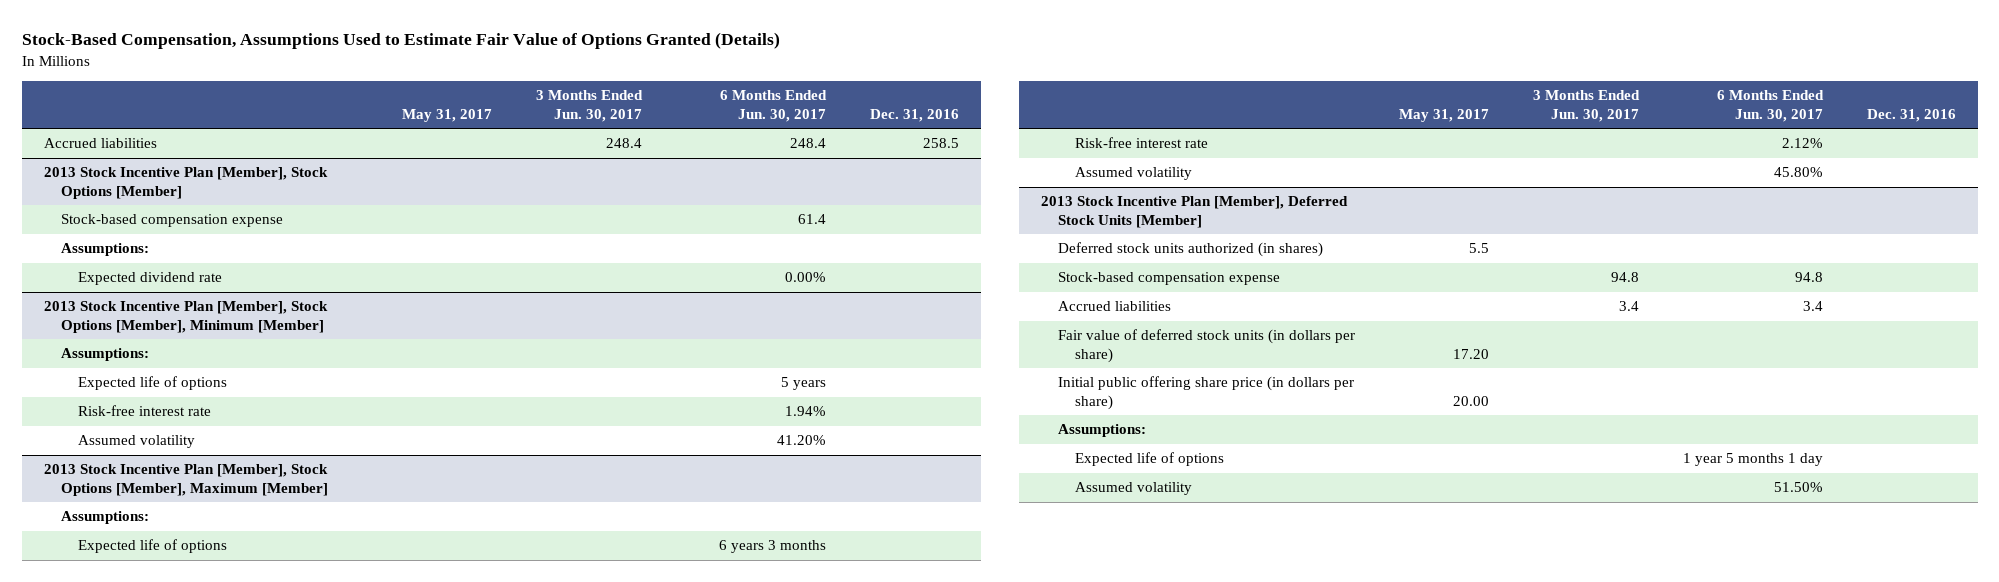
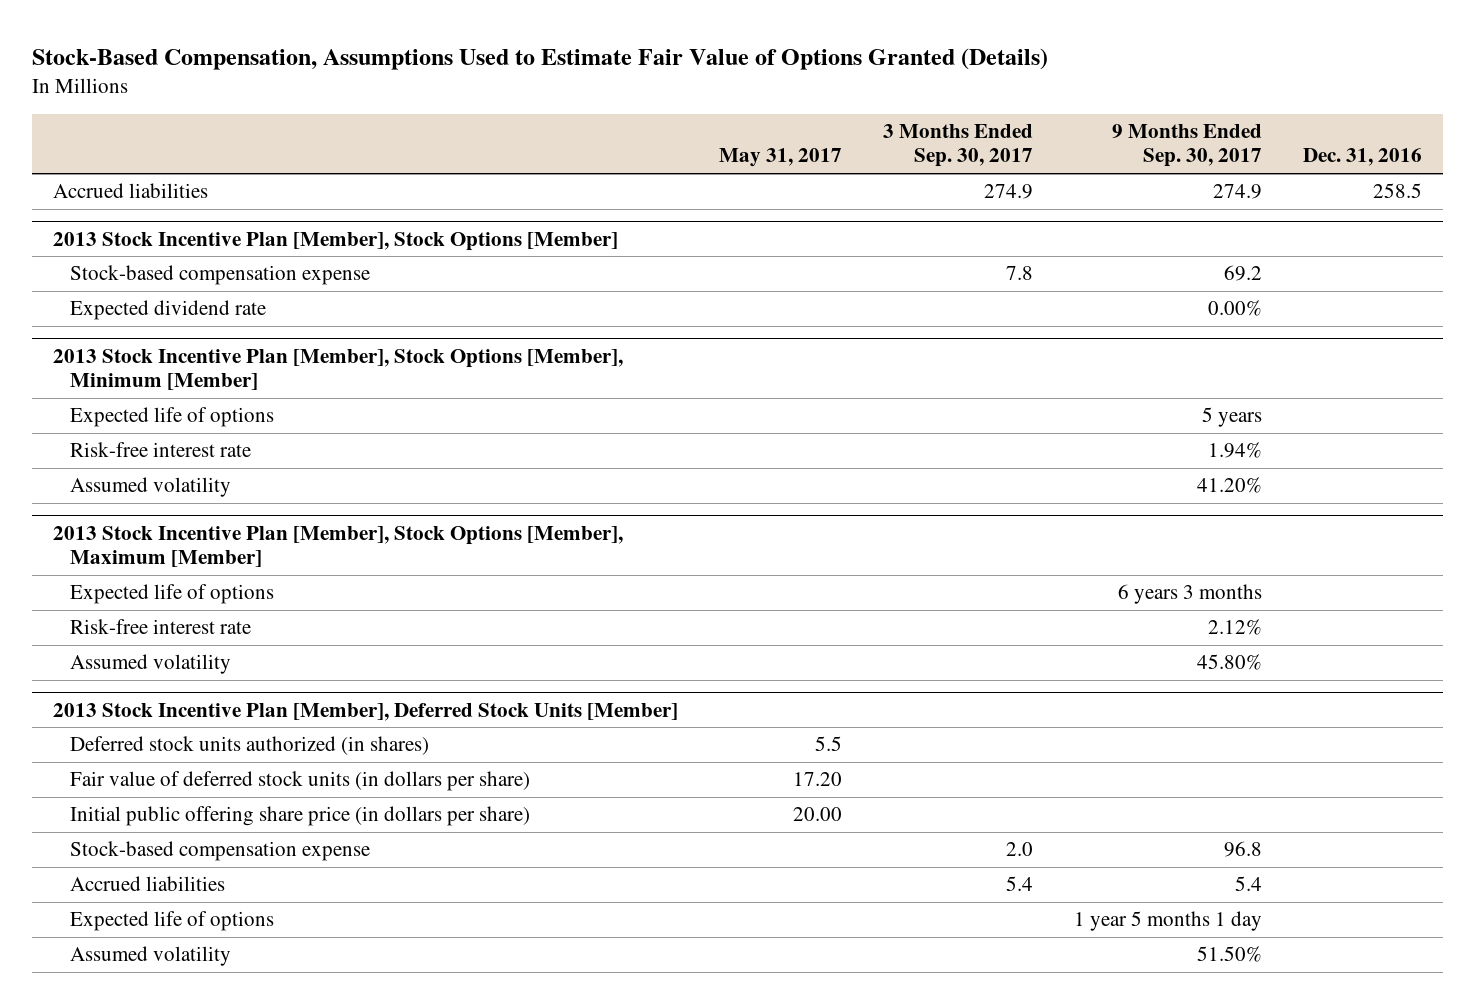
[535,90,643,123] 3 Months Ended Jun. 30, 2017 -> none
[719,90,827,123] 6 Months Ended Jun. 30, 2017 -> none
none -> [883,123,1034,168] 3 Months Ended Sep. 30, 2017
none -> [1112,123,1263,168] 9 Months Ended Sep. 30, 2017
[60,243,149,257] Assumptions: -> none
[60,348,149,362] Assumptions: -> none
[60,511,149,525] Assumptions: -> none
[1057,424,1146,438] Assumptions: -> none
[1057,272,1280,286] Stock-based compensation expense -> [69,841,370,862] Stock-based compensation expense
[1057,301,1171,312] Accrued liabilities -> [69,876,225,892] Accrued liabilities

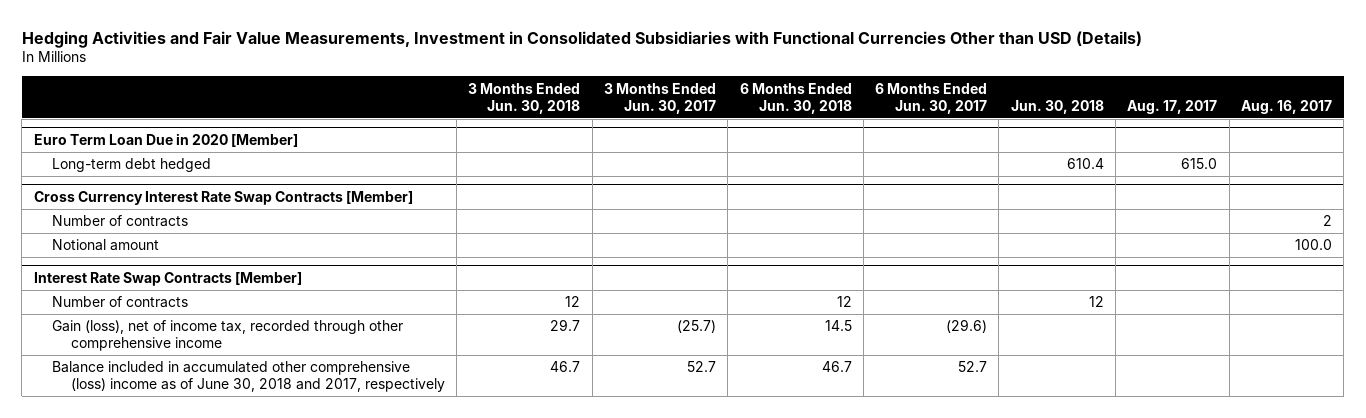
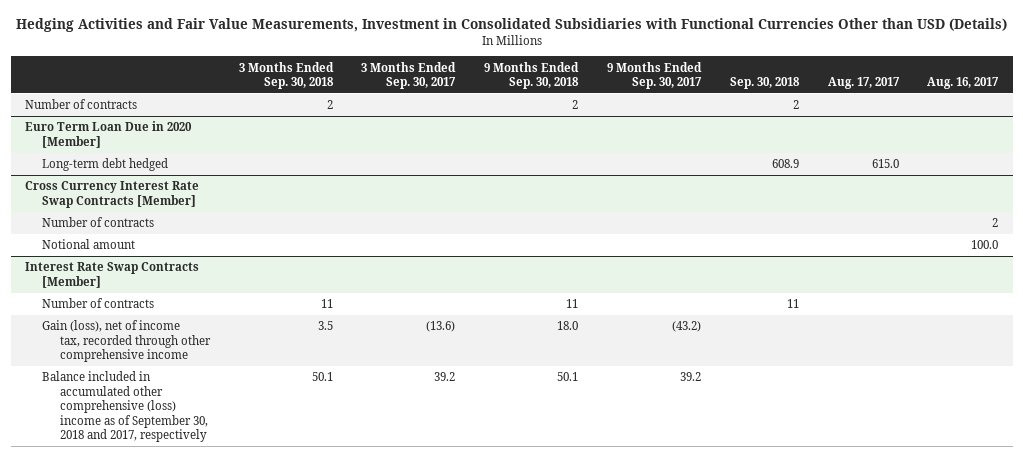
[468,82,581,114] 3 Months Ended Jun. 30, 2018 -> none
[603,82,716,114] 3 Months Ended Jun. 30, 2017 -> none
[739,82,852,114] 6 Months Ended Jun. 30, 2018 -> none
[875,82,988,114] 6 Months Ended Jun. 30, 2017 -> none
[1010,99,1104,114] Jun. 30, 2018 -> none
none -> [238,61,334,90] 3 Months Ended Sep. 30, 2018
none -> [361,61,457,90] 3 Months Ended Sep. 30, 2017
none -> [484,61,580,90] 9 Months Ended Sep. 30, 2018
none -> [606,61,702,90] 9 Months Ended Sep. 30, 2017
none -> [729,77,800,90] Sep. 30, 2018
none -> [25,99,138,110] Number of contracts
[52,361,445,393] Balance included in accumulated other comprehensive (loss) income as of June 30, 2018 and 2017, respectively -> [42,371,208,443] Balance included in accumulated other comprehensive (loss) income as of September 30, 2018 and 2017, respectively

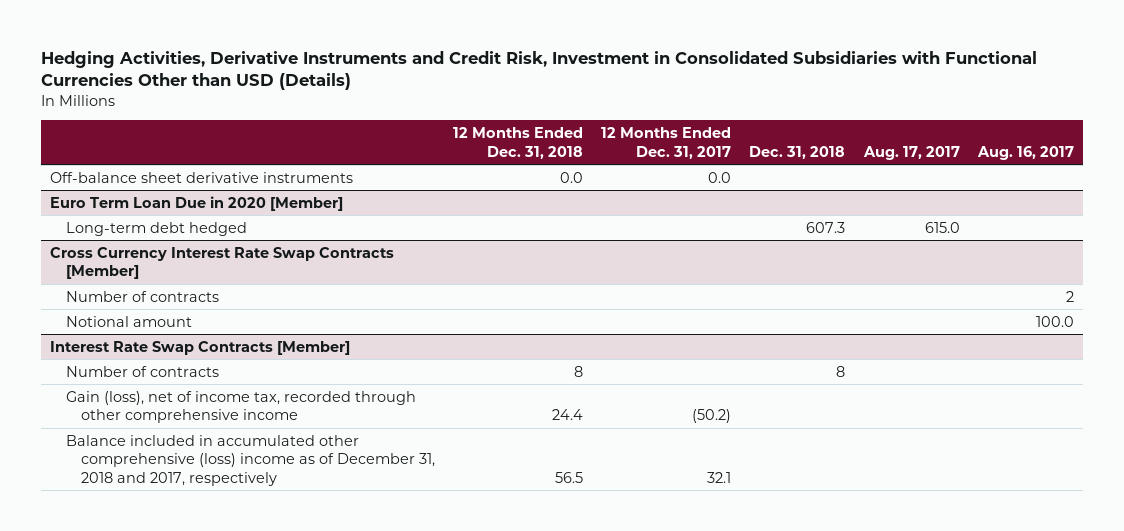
[15,17,1007,32] Hedging Activities and Fair Value Measurements, Investment in Consolidated Subsidiaries with Functional Currencies Other than USD (Details) -> [40,50,1037,91] Hedging Activities, Derivative Instruments and Credit Risk, Investment in Consolidated Subsidiaries with Functional Currencies Other than USD (Details)
[238,61,334,90] 3 Months Ended Sep. 30, 2018 -> none
[361,61,457,90] 3 Months Ended Sep. 30, 2017 -> none
[484,61,580,90] 9 Months Ended Sep. 30, 2018 -> none
[606,61,702,90] 9 Months Ended Sep. 30, 2017 -> none
[729,77,800,90] Sep. 30, 2018 -> none
none -> [453,127,584,159] 12 Months Ended Dec. 31, 2018
none -> [601,127,732,159] 12 Months Ended Dec. 31, 2017
none -> [749,145,846,159] Dec. 31, 2018
[25,99,138,110] Number of contracts -> none
none -> [50,171,354,183] Off-balance sheet derivative instruments
[42,371,208,443] Balance included in accumulated other comprehensive (loss) income as of September 30, 2018 and 2017, respectively -> [65,434,435,486] Balance included in accumulated other comprehensive (loss) income as of December 31, 2018 and 2017, respectively

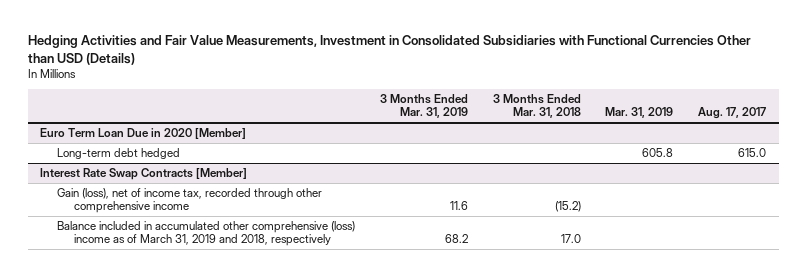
[40,50,1037,91] Hedging Activities, Derivative Instruments and Credit Risk, Investment in Consolidated Subsidiaries with Functional Currencies Other than USD (Details) -> [27,35,751,65] Hedging Activities and Fair Value Measurements, Investment in Consolidated Subsidiaries with Functional Currencies Other than USD (Details)
[453,127,584,159] 12 Months Ended Dec. 31, 2018 -> none
[601,127,732,159] 12 Months Ended Dec. 31, 2017 -> none
[749,145,846,159] Dec. 31, 2018 -> none
[976,145,1074,160] Aug. 16, 2017 -> none
none -> [379,94,468,119] 3 Months Ended Mar. 31, 2019
none -> [492,94,581,119] 3 Months Ended Mar. 31, 2018
none -> [605,107,674,119] Mar. 31, 2019
[50,171,354,183] Off-balance sheet derivative instruments -> none
[50,246,395,280] Cross Currency Interest Rate Swap Contracts [Member] -> none
[65,290,219,302] Number of contracts -> none
[65,315,192,327] Notional amount -> none
[65,365,219,377] Number of contracts -> none
[65,434,435,486] Balance included in accumulated other comprehensive (loss) income as of December 31, 2018 and 2017, respectively -> [56,221,355,247] Balance included in accumulated other comprehensive (loss) income as of March 31, 2019 and 2018, respectively

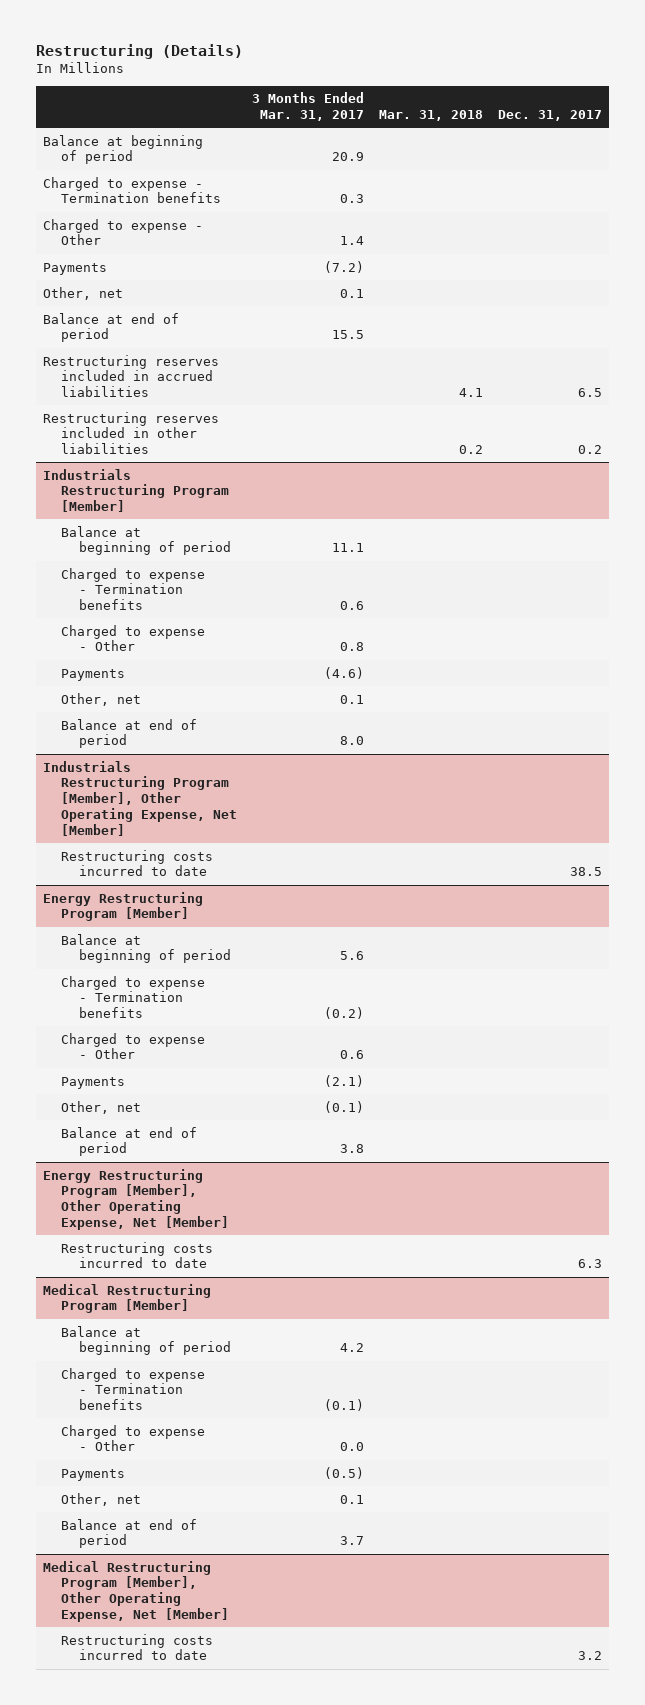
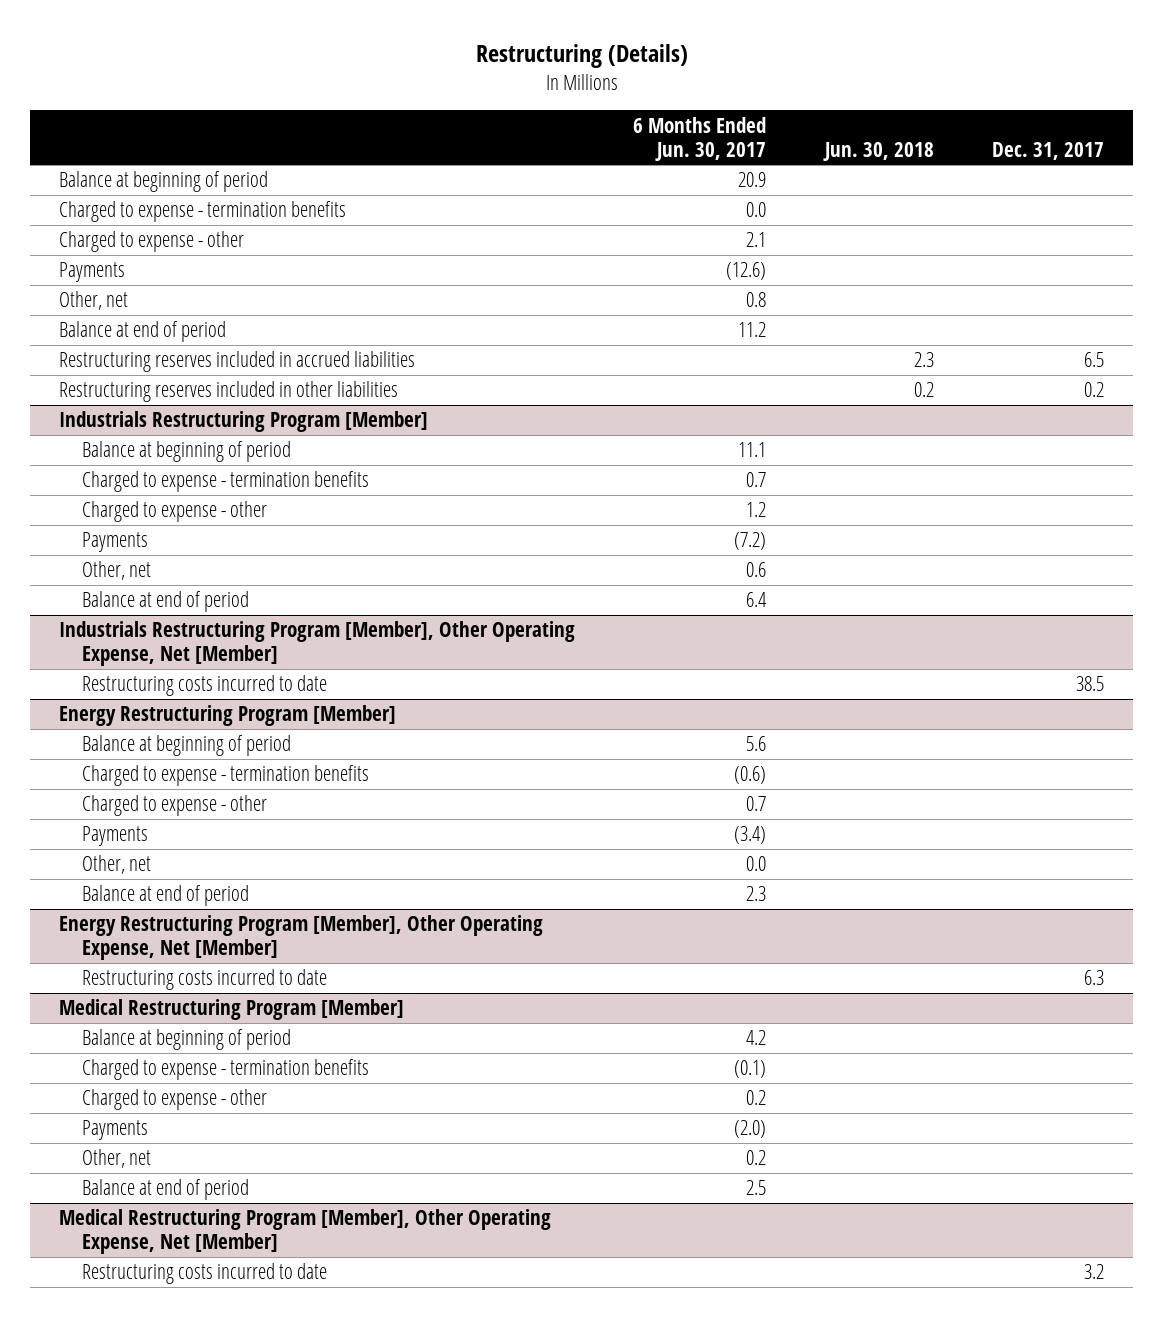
[251,92,364,121] 3 Months Ended Mar. 31, 2017 -> none
[378,109,483,121] Mar. 31, 2018 -> none
none -> [633,116,767,161] 6 Months Ended Jun. 30, 2017
none -> [822,141,934,161] Jun. 30, 2018
[43,176,222,204] Charged to expense - Termination benefits -> [58,201,346,223] Charged to expense - termination benefits
[43,218,204,246] Charged to expense - Other -> [58,231,244,253] Charged to expense - other
[61,567,206,611] Charged to expense - Termination benefits -> [81,471,369,493] Charged to expense - termination benefits
[61,624,206,652] Charged to expense - Other -> [81,501,267,523] Charged to expense - other
[61,975,206,1019] Charged to expense - Termination benefits -> [81,765,369,787] Charged to expense - termination benefits
[61,1032,206,1060] Charged to expense - Other -> [81,795,267,817] Charged to expense - other
[61,1367,206,1411] Charged to expense - Termination benefits -> [81,1059,369,1081] Charged to expense - termination benefits
[61,1424,206,1452] Charged to expense - Other -> [81,1089,267,1111] Charged to expense - other

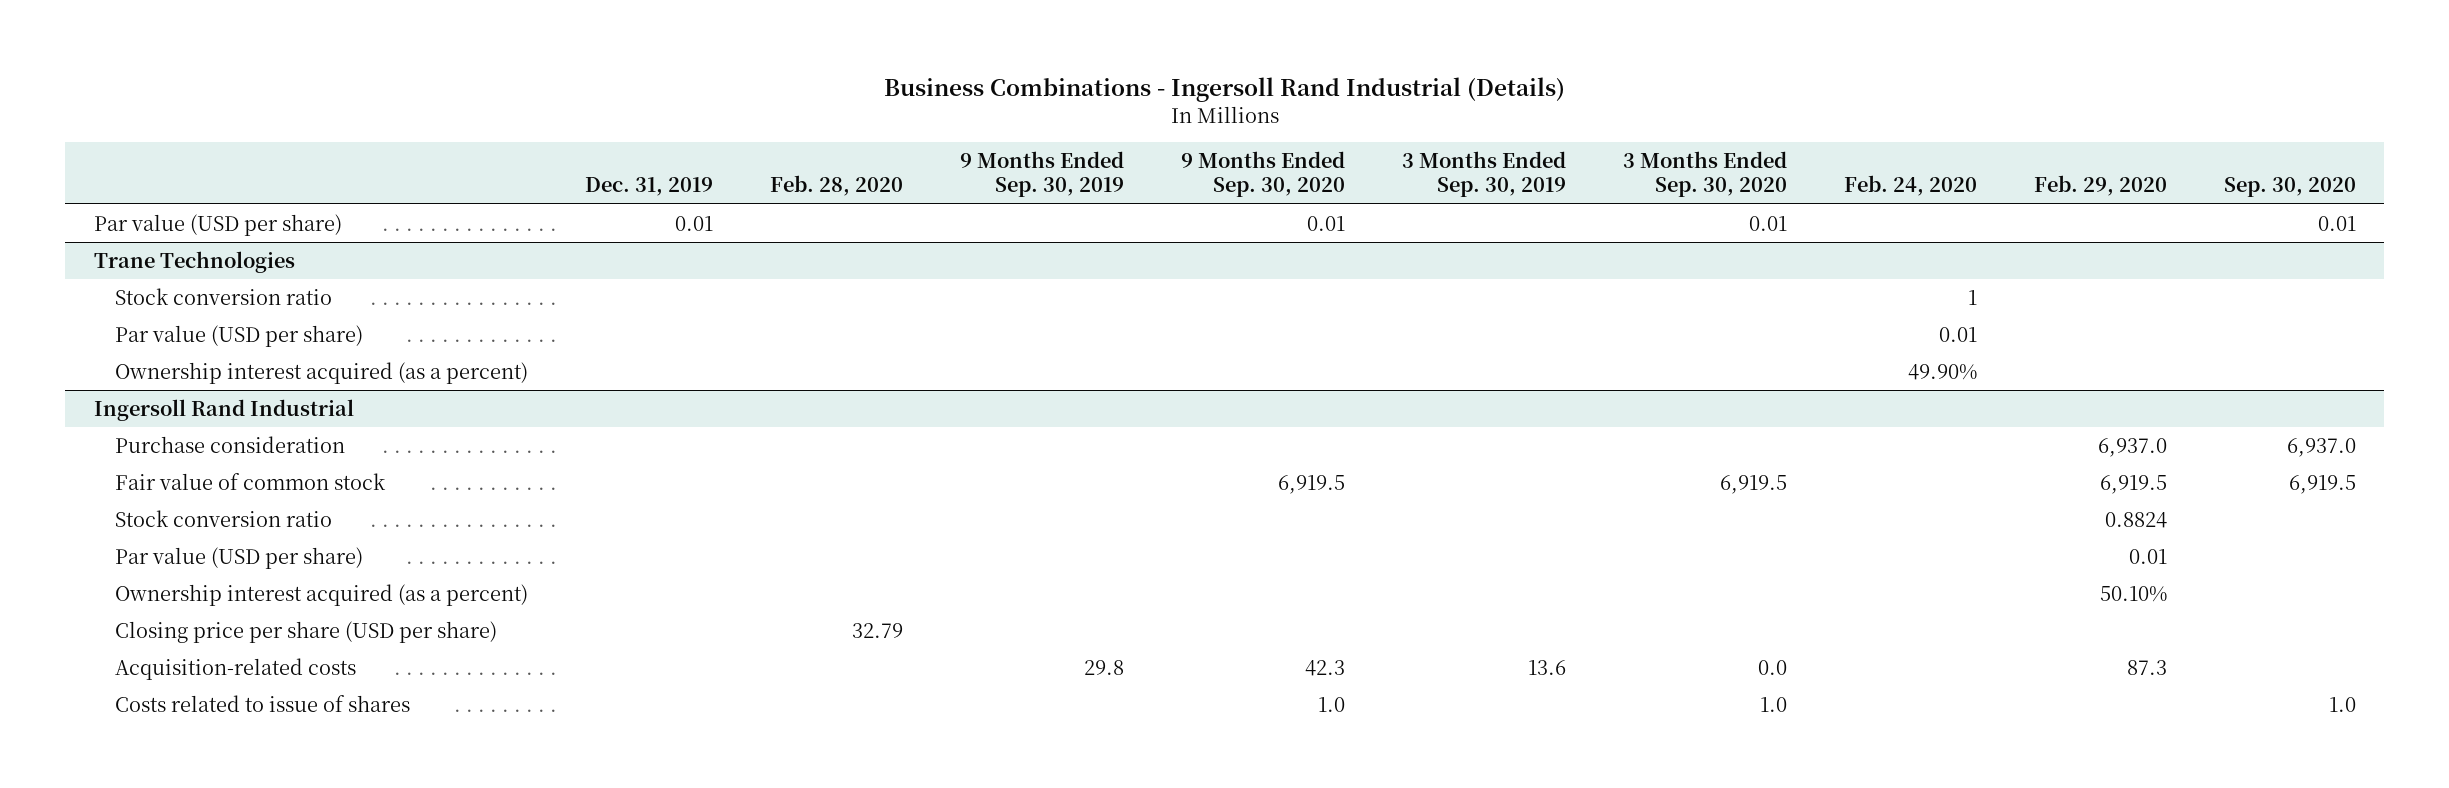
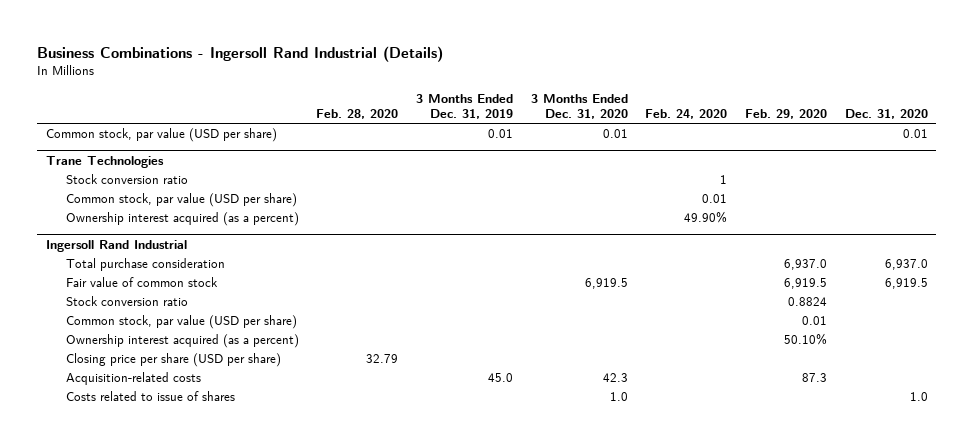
[585,177,714,197] Dec. 31, 2019 -> none
[959,151,1124,198] 9 Months Ended Sep. 30, 2019 -> none
[1180,151,1345,198] 9 Months Ended Sep. 30, 2020 -> none
[1401,151,1566,198] 3 Months Ended Sep. 30, 2019 -> none
[1622,151,1787,198] 3 Months Ended Sep. 30, 2020 -> none
[2223,177,2356,198] Sep. 30, 2020 -> none
none -> [416,93,514,120] 3 Months Ended Dec. 31, 2019
none -> [530,93,628,120] 3 Months Ended Dec. 31, 2020
none -> [844,109,928,120] Dec. 31, 2020
[93,213,342,236] Par value (USD per share) -> [46,128,278,143] Common stock, par value (USD per share)
[115,324,364,347] Par value (USD per share) -> [65,193,297,208] Common stock, par value (USD per share)
[115,435,346,453] Purchase consideration -> [65,258,225,272] Total purchase consideration
[115,546,364,569] Par value (USD per share) -> [65,315,297,330] Common stock, par value (USD per share)

